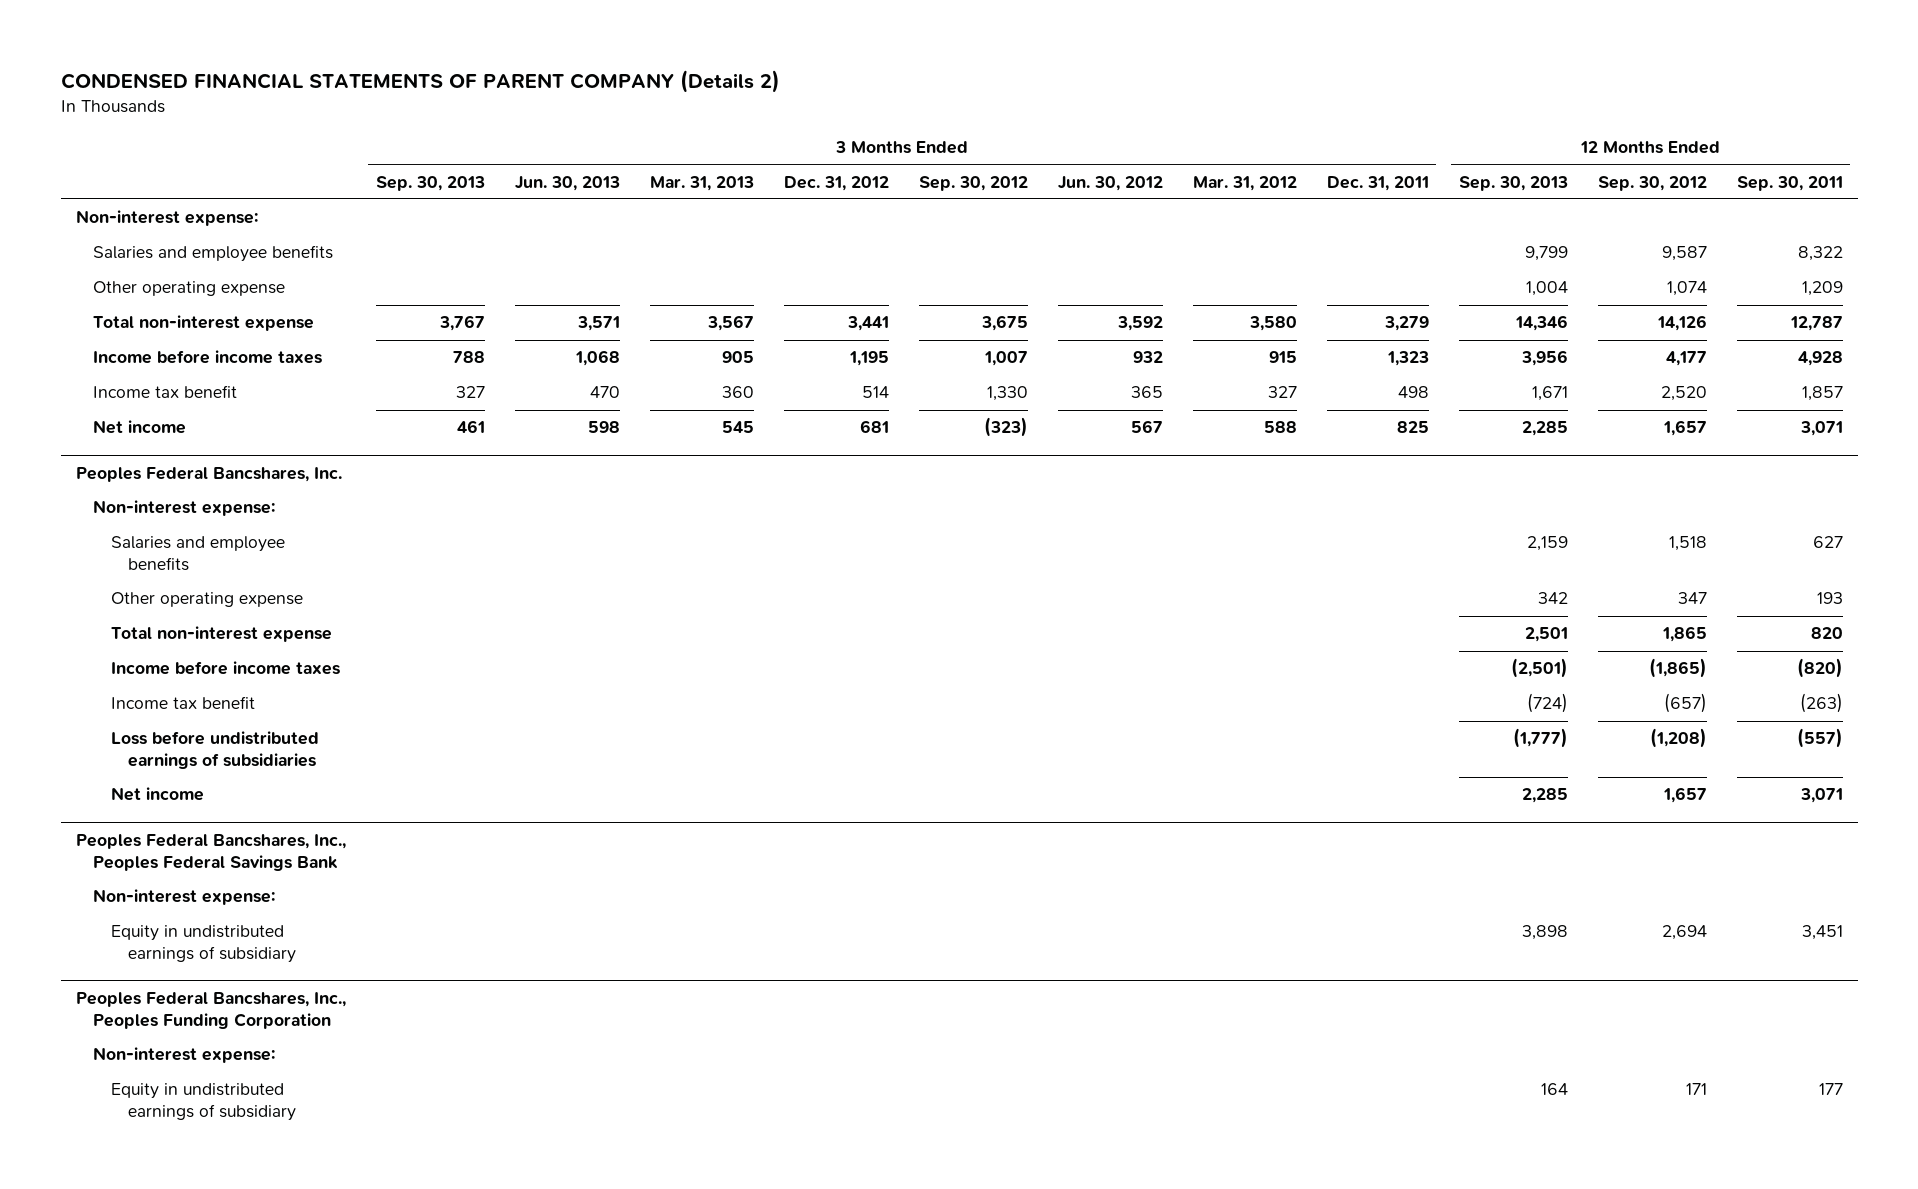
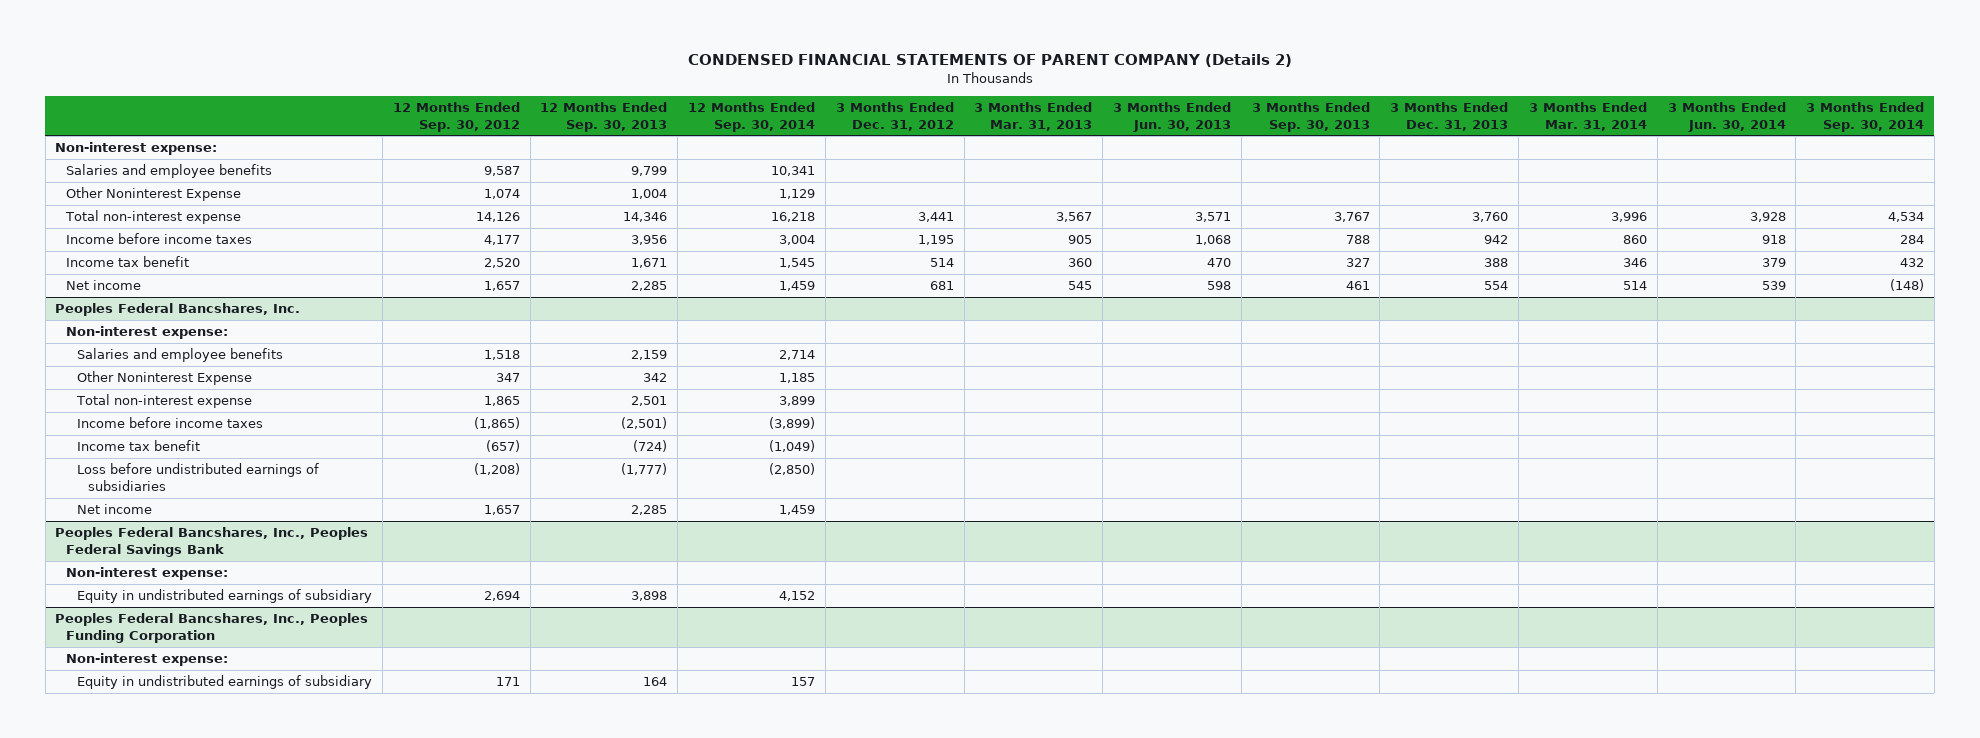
[918,175,1028,191] Sep. 30, 2012 -> none
[1057,175,1163,191] Jun. 30, 2012 -> none
[1192,175,1297,191] Mar. 31, 2012 -> none
[1326,175,1429,191] Dec. 31, 2011 -> none
[1736,175,1843,191] Sep. 30, 2011 -> none
none -> [688,102,816,132] 12 Months Ended Sep. 30, 2014
none -> [1390,102,1509,131] 3 Months Ended Dec. 31, 2013
none -> [1528,102,1647,131] 3 Months Ended Mar. 31, 2014
none -> [1667,102,1786,132] 3 Months Ended Jun. 30, 2014
none -> [1806,102,1925,132] 3 Months Ended Sep. 30, 2014
[93,281,286,297] Other operating expense -> [66,187,242,202] Other Noninterest Expense
[110,592,303,608] Other operating expense -> [77,371,253,386] Other Noninterest Expense

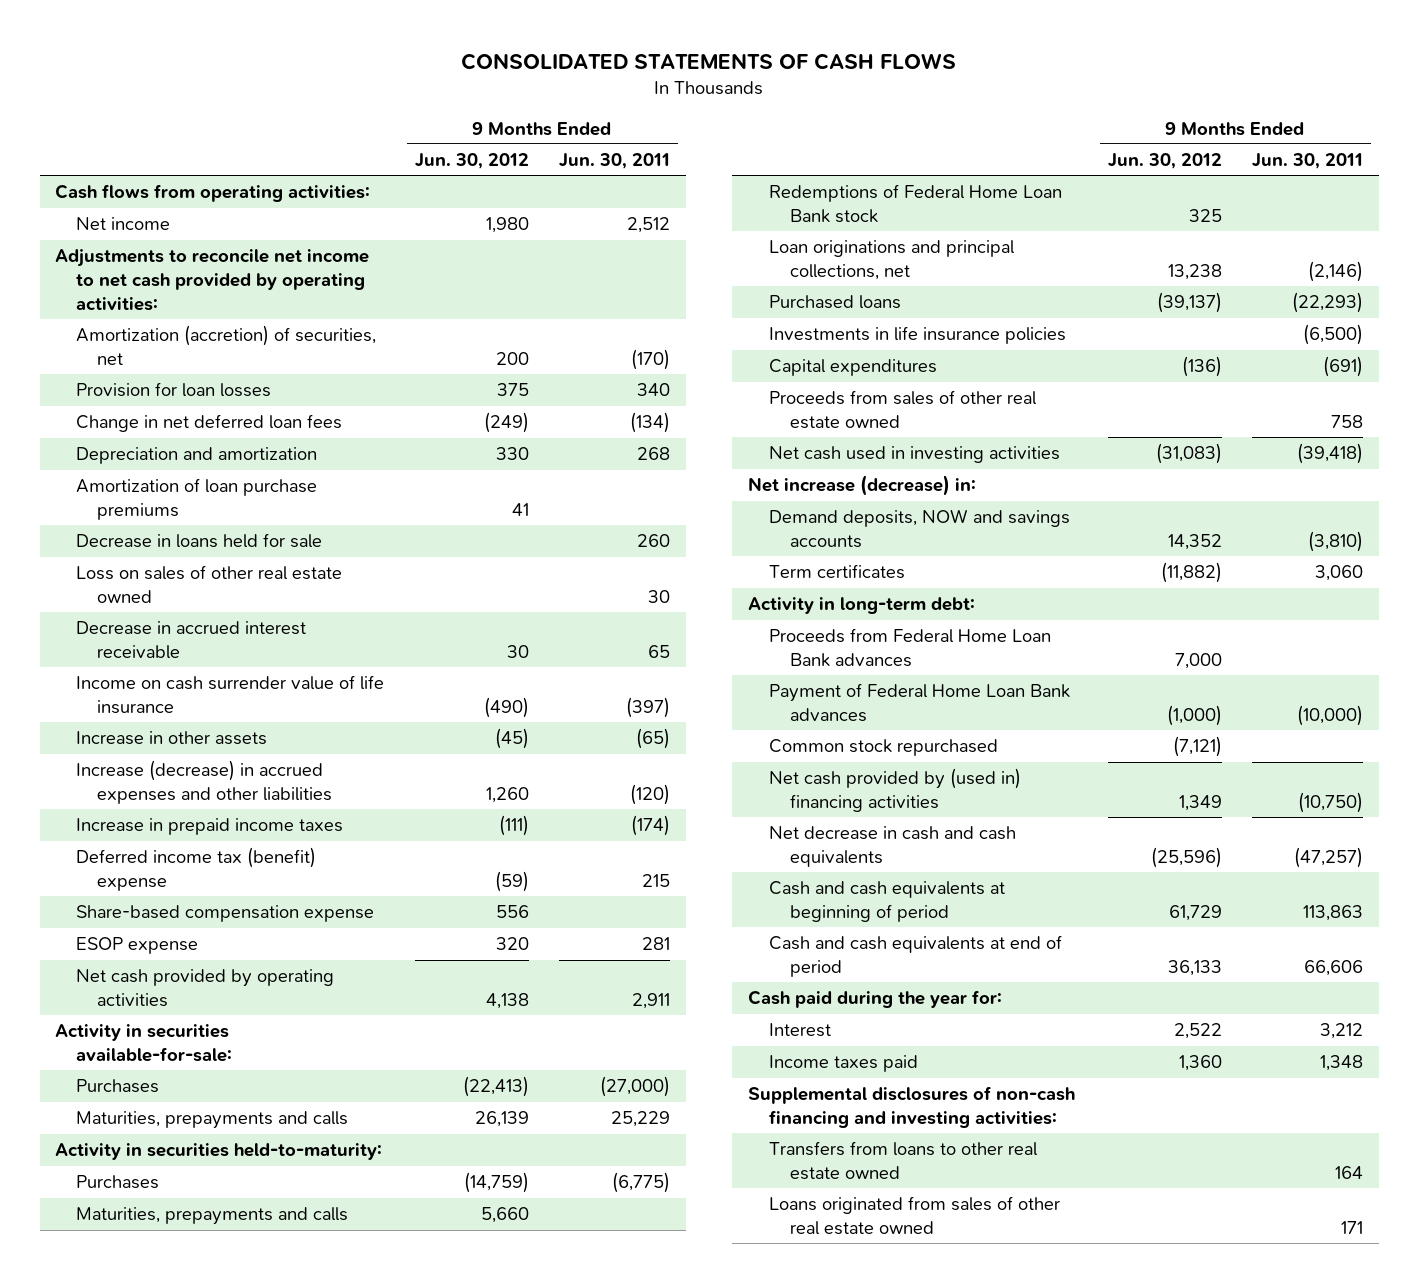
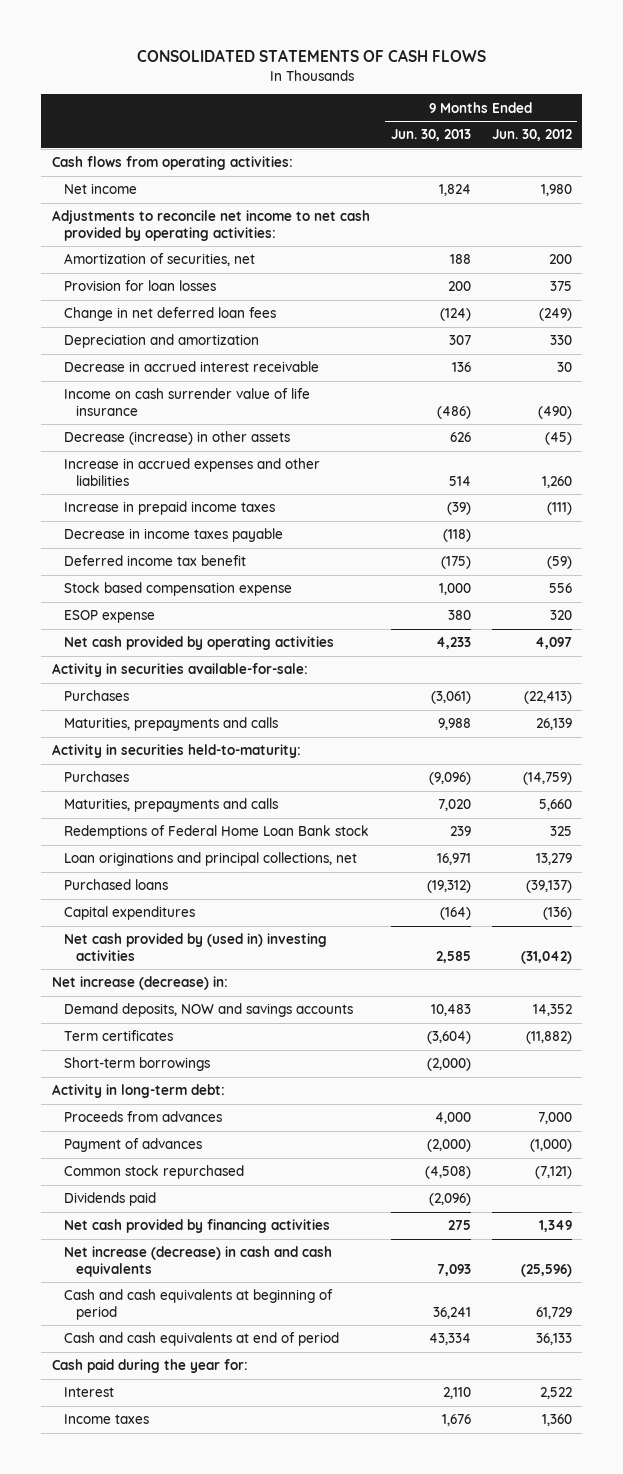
[559,153,671,170] Jun. 30, 2011 -> none
none -> [390,129,471,142] Jun. 30, 2013
[75,325,376,366] Amortization (accretion) of securities, net -> [63,253,255,267] Amortization of securities, net
[75,478,317,521] Amortization of loan purchase premiums -> none
[75,533,322,549] Decrease in loans held for sale -> none
[75,565,342,604] Loss on sales of other real estate owned -> none
[75,731,267,746] Increase in other assets -> [63,431,290,446] Decrease (increase) in other assets
[75,760,332,805] Increase (decrease) in accrued expenses and other liabilities -> [63,458,320,486] Increase in accrued expenses and other liabilities
none -> [63,528,283,543] Decrease in income taxes payable
[75,847,316,892] Deferred income tax (benefit) expense -> [63,555,246,567] Deferred income tax benefit
[75,905,374,923] Share-based compensation expense -> [63,582,292,597] Stock based compensation expense
[485,993,529,1010] 4,138 -> [534,637,572,650] 4,097
[1167,264,1222,281] 13,238 -> [535,853,572,866] 13,279
[768,326,1066,345] Investments in life insurance policies -> none
[768,390,1036,430] Proceeds from sales of other real estate owned -> none
[768,446,1060,464] Net cash used in investing activities -> [63,933,327,961] Net cash provided by (used in) investing activities
[1155,443,1222,465] (31,083) -> [520,950,572,964] (31,042)
none -> [63,1057,210,1072] Short-term borrowings
[768,628,1051,668] Proceeds from Federal Home Loan Bank advances -> [63,1111,222,1123] Proceeds from advances
[768,683,1070,723] Payment of Federal Home Loan Bank advances -> [63,1138,202,1153] Payment of advances
none -> [63,1192,156,1207] Dividends paid
[768,768,1021,813] Net cash provided by (used in) financing activities -> [63,1219,330,1234] Net cash provided by financing activities
[768,826,1016,868] Net decrease in cash and cash equivalents -> [63,1246,332,1277] Net increase (decrease) in cash and cash equivalents
[747,1086,1075,1129] Supplemental disclosures of non-cash financing and investing activities: -> none
[768,1141,1037,1181] Transfers from loans to other real estate owned -> none
[768,1196,1060,1236] Loans originated from sales of other real estate owned -> none
[768,1055,918,1073] Income taxes paid -> [63,1414,149,1425] Income taxes

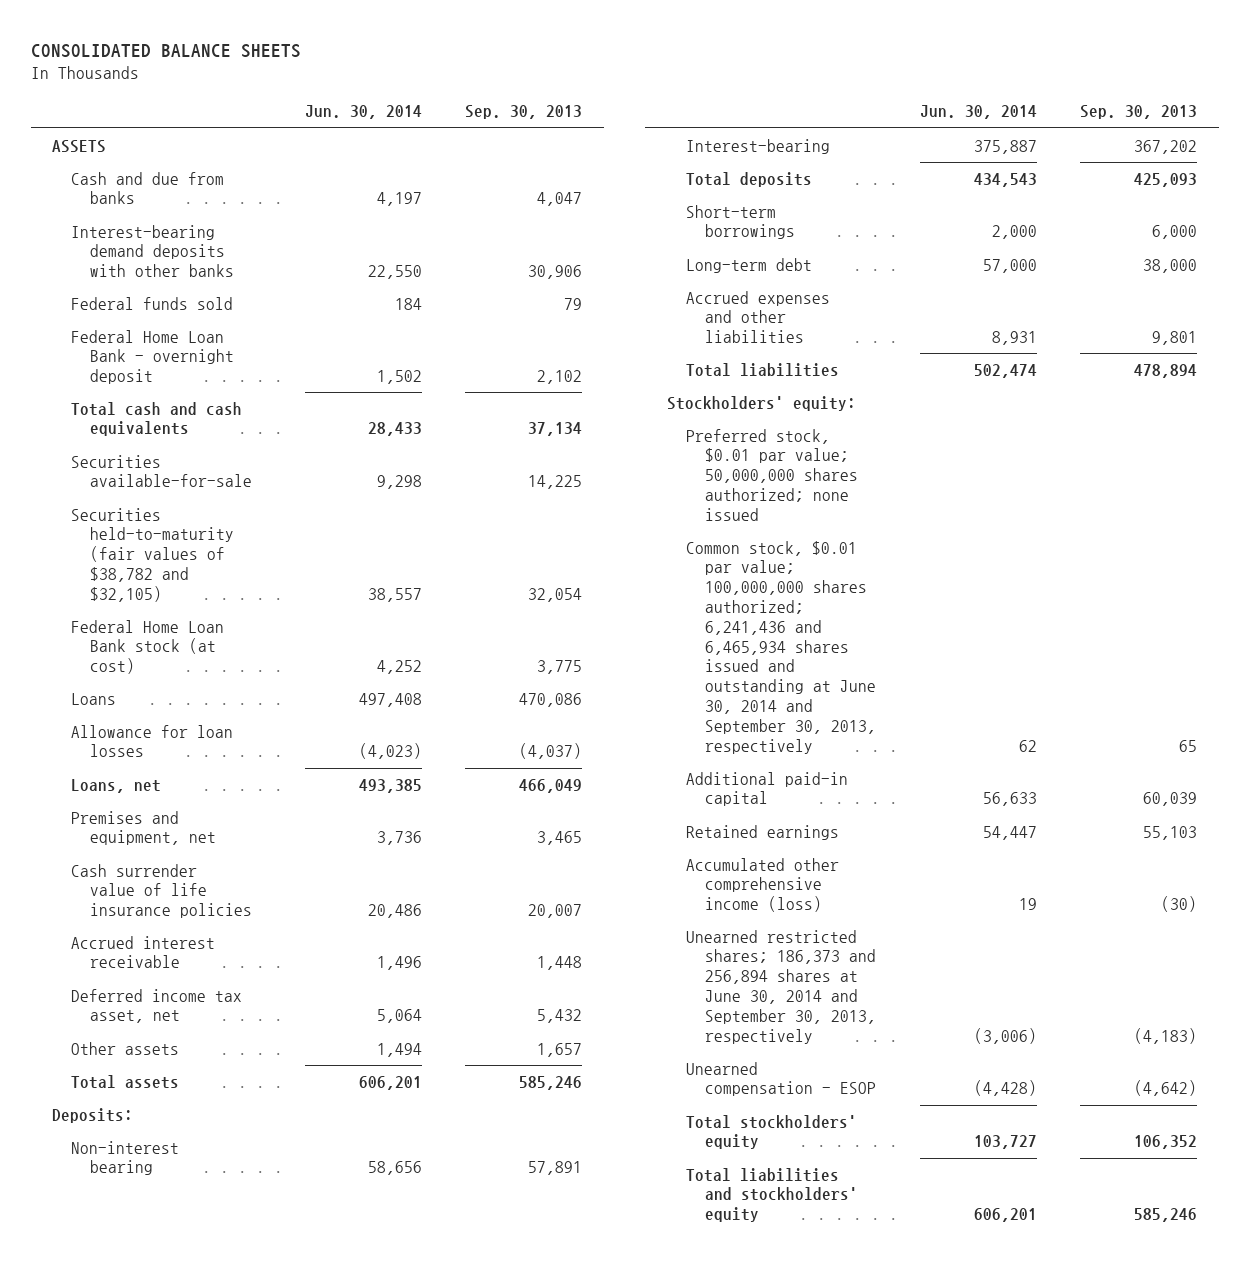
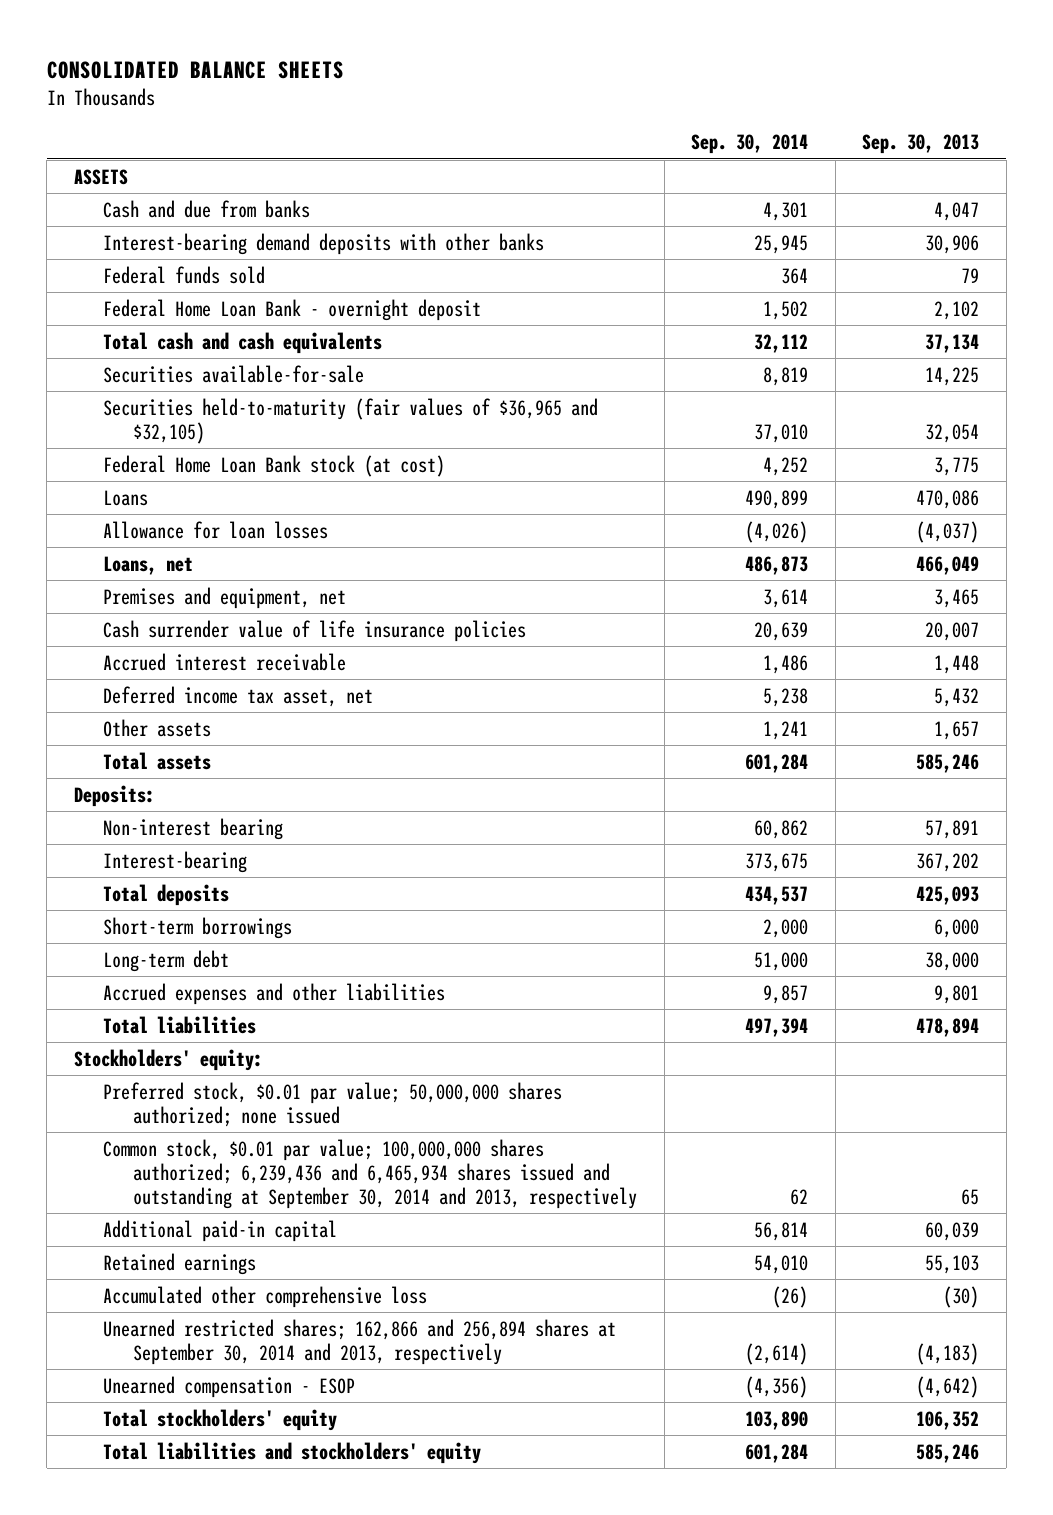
[304,105,422,120] Jun. 30, 2014 -> none
none -> [691,134,809,155] Sep. 30, 2014
[71,507,235,602] Securities held-to-maturity (fair values of $38,782 and $32,105) -> [103,397,599,444] Securities held-to-maturity (fair values of $36,965 and $32,105)
[686,540,877,754] Common stock, $0.01 par value; 100,000,000 shares authorized; 6,241,436 and 6,465,934 shares issued and outstanding at June 30, 2014 and September 30, 2013, respectively -> [103,1138,638,1209] Common stock, $0.01 par value; 100,000,000 shares authorized; 6,239,436 and 6,465,934 shares issued and outstanding at September 30, 2014 and 2013, respectively
[686,857,840,913] Accumulated other comprehensive income (loss) -> [103,1285,428,1308] Accumulated other comprehensive loss
[686,929,877,1044] Unearned restricted shares; 186,373 and 256,894 shares at June 30, 2014 and September 30, 2013, respectively -> [103,1318,617,1365] Unearned restricted shares; 162,866 and 256,894 shares at September 30, 2014 and 2013, respectively

